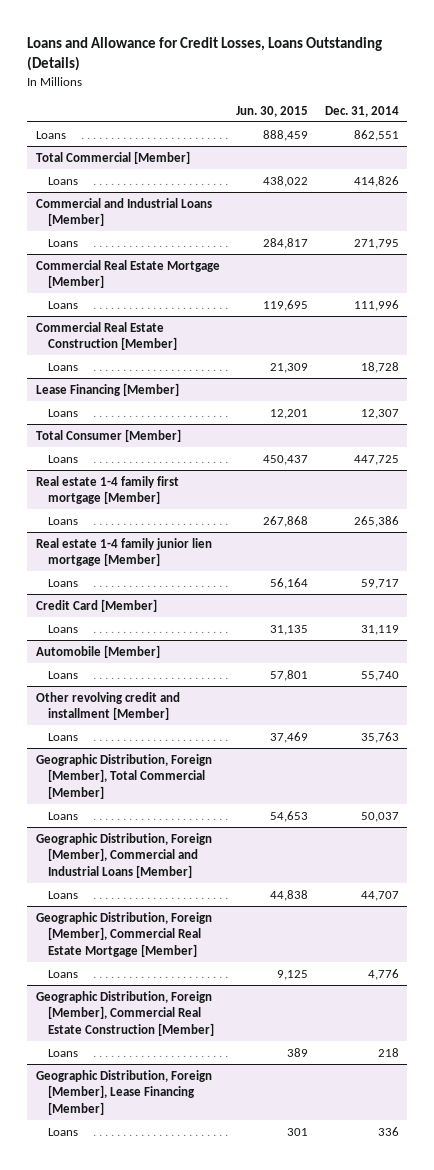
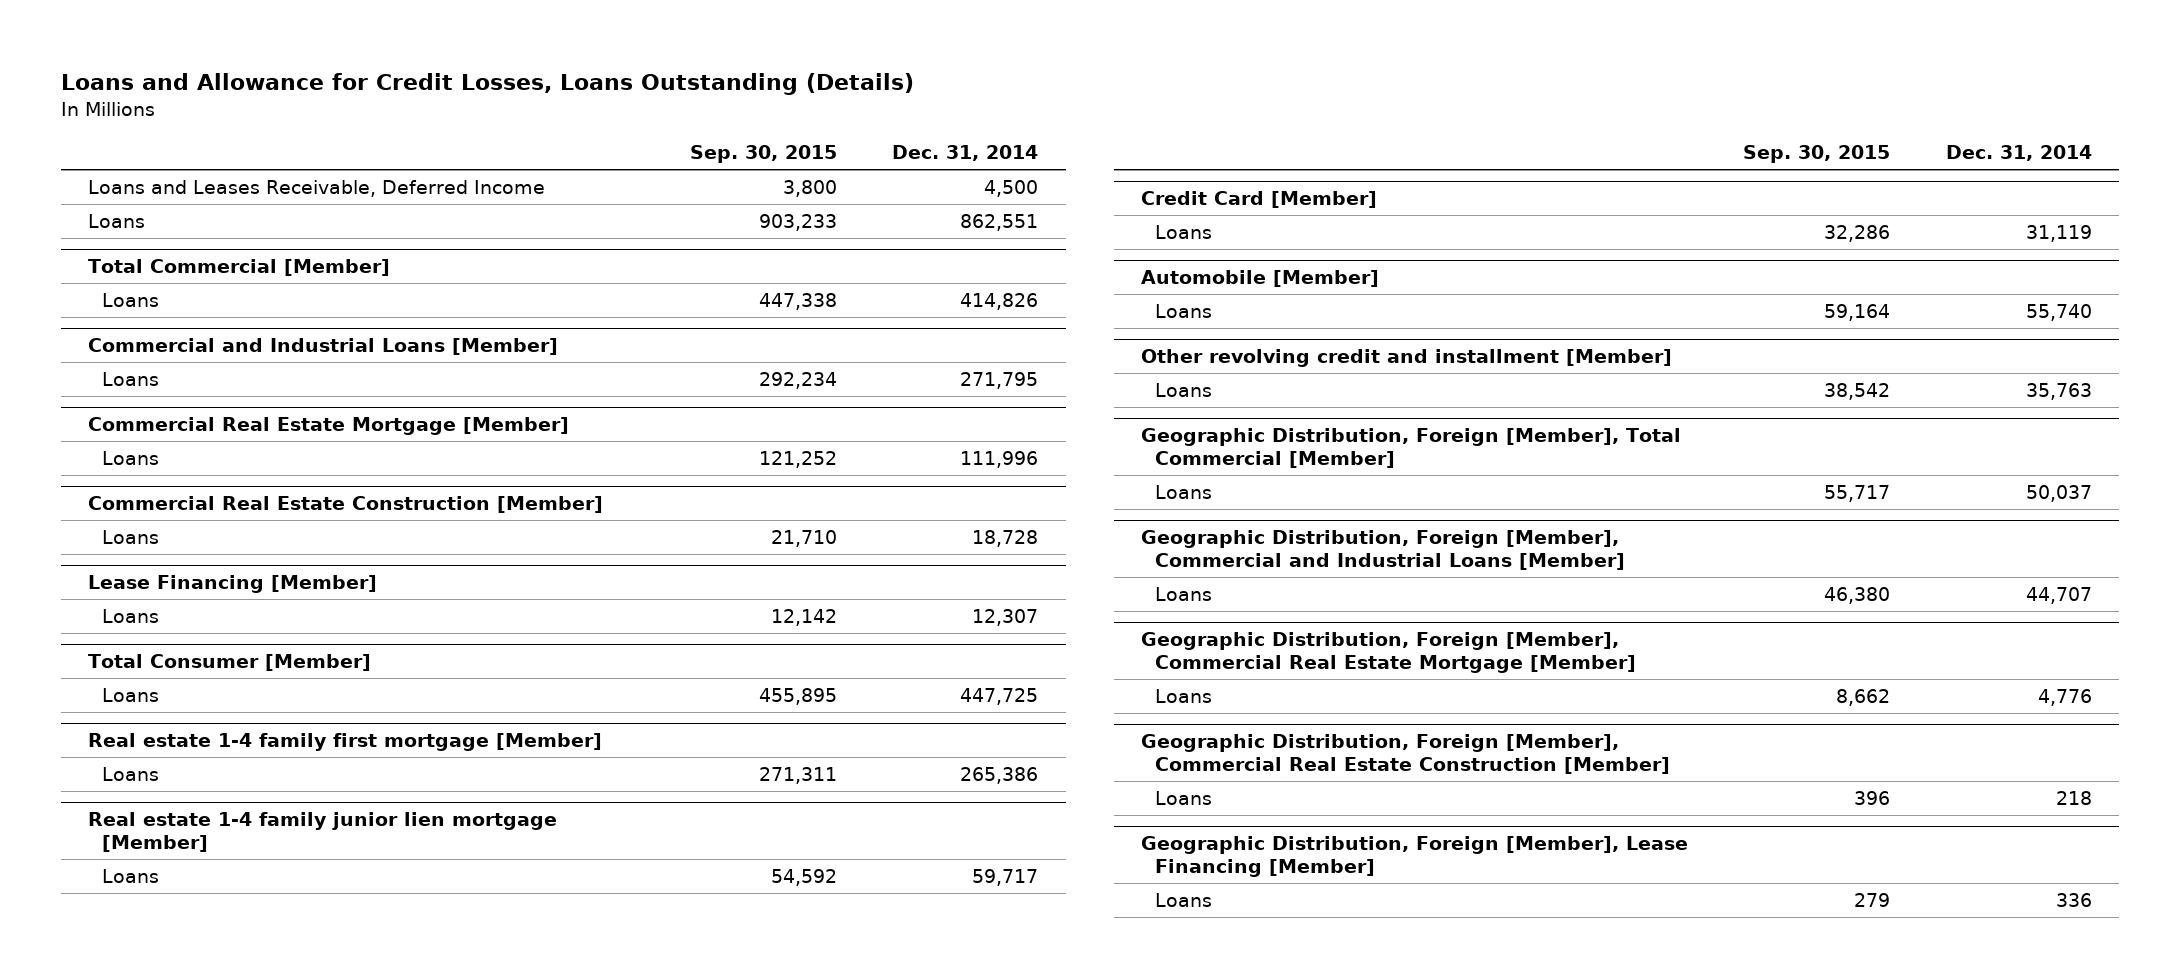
[236,105,309,117] Jun. 30, 2015 -> none
none -> [690,145,838,164] Sep. 30, 2015
none -> [88,180,546,198] Loans and Leases Receivable, Deferred Income

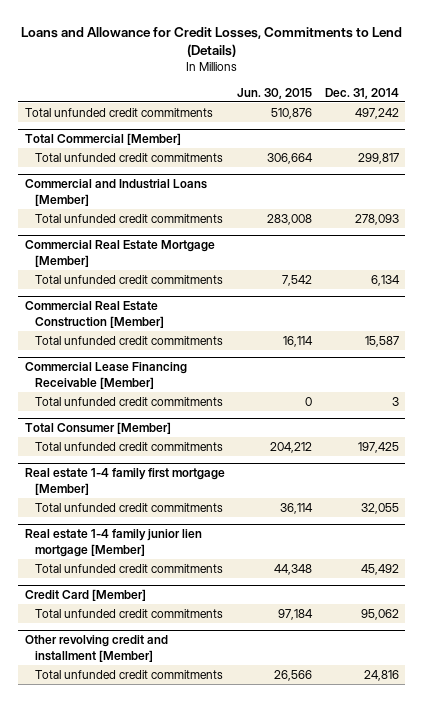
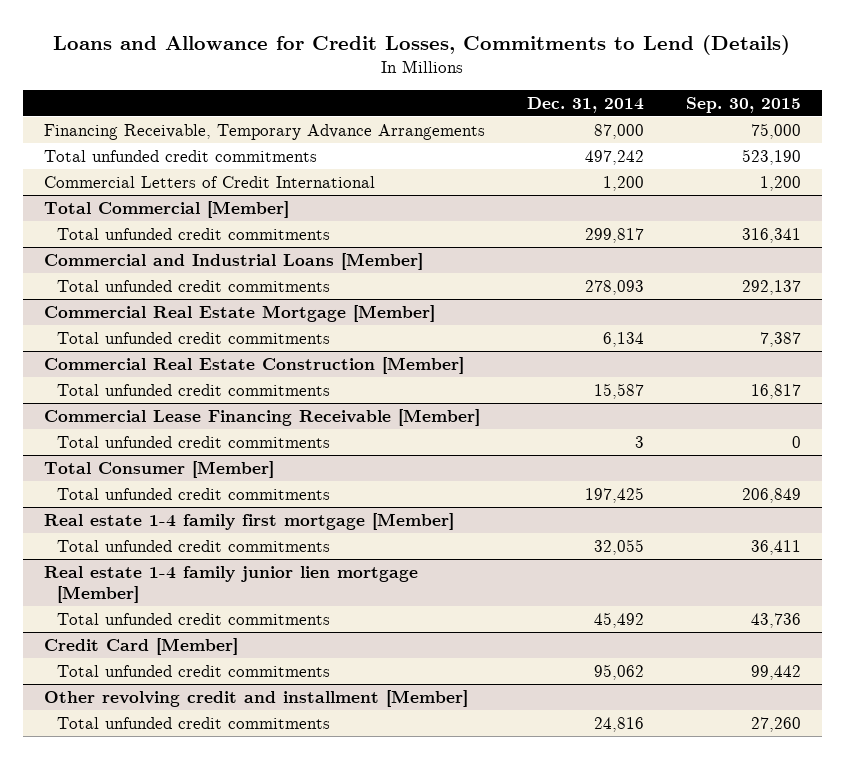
[237,87,313,99] Jun. 30, 2015 -> none
none -> [685,96,801,113] Sep. 30, 2015
none -> [44,123,486,140] Financing Receivable, Temporary Advance Arrangements
none -> [44,175,376,188] Commercial Letters of Credit International

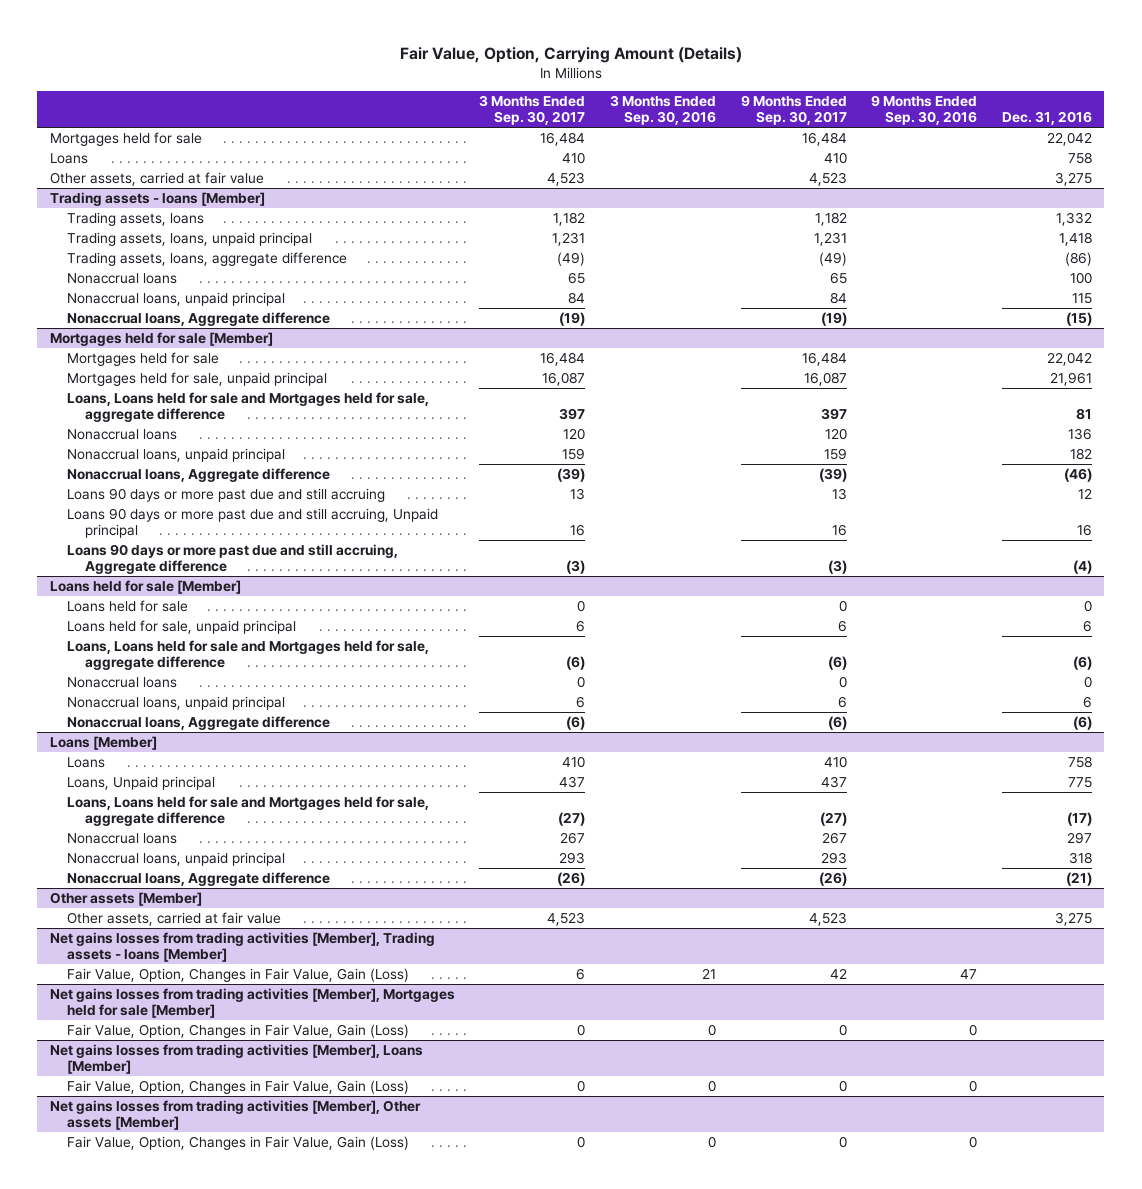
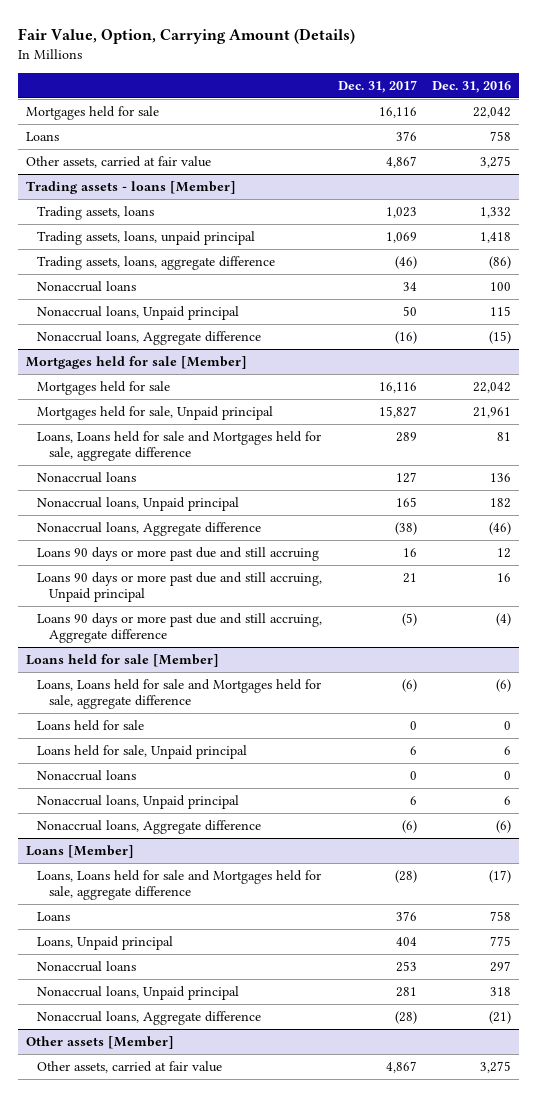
[479,95,586,126] 3 Months Ended Sep. 30, 2017 -> none
[609,95,716,126] 3 Months Ended Sep. 30, 2016 -> none
[740,95,847,126] 9 Months Ended Sep. 30, 2017 -> none
[871,95,978,126] 9 Months Ended Sep. 30, 2016 -> none
none -> [337,79,417,93] Dec. 31, 2017
[67,291,286,306] Nonaccrual loans, unpaid principal -> [37,306,240,321] Nonaccrual loans, Unpaid principal
[67,371,328,386] Mortgages held for sale, unpaid principal -> [37,406,274,421] Mortgages held for sale, Unpaid principal
[67,447,286,462] Nonaccrual loans, unpaid principal -> [37,497,240,512] Nonaccrual loans, Unpaid principal
[67,619,297,634] Loans held for sale, unpaid principal -> none
[67,599,189,612] Loans held for sale -> [37,720,145,732] Loans held for sale
none -> [37,745,248,760] Loans held for sale, Unpaid principal
[67,695,286,710] Nonaccrual loans, unpaid principal -> [37,795,240,810] Nonaccrual loans, Unpaid principal
[67,795,430,826] Loans, Loans held for sale and Mortgages held for sale, aggregate difference -> [37,870,322,901] Loans, Loans held for sale and Mortgages held for sale, aggregate difference
[67,851,286,866] Nonaccrual loans, unpaid principal -> [37,986,240,1001] Nonaccrual loans, Unpaid principal
[49,931,435,962] Net gains losses from trading activities [Member], Trading assets - loans [Member] -> none
[67,967,410,982] Fair Value, Option, Changes in Fair Value, Gain (Loss) -> none
[49,987,455,1018] Net gains losses from trading activities [Member], Mortgages held for sale [Member] -> none
[67,1023,410,1038] Fair Value, Option, Changes in Fair Value, Gain (Loss) -> none
[49,1043,423,1074] Net gains losses from trading activities [Member], Loans [Member] -> none
[67,1079,410,1094] Fair Value, Option, Changes in Fair Value, Gain (Loss) -> none
[49,1099,421,1130] Net gains losses from trading activities [Member], Other assets [Member] -> none
[67,1135,410,1150] Fair Value, Option, Changes in Fair Value, Gain (Loss) -> none

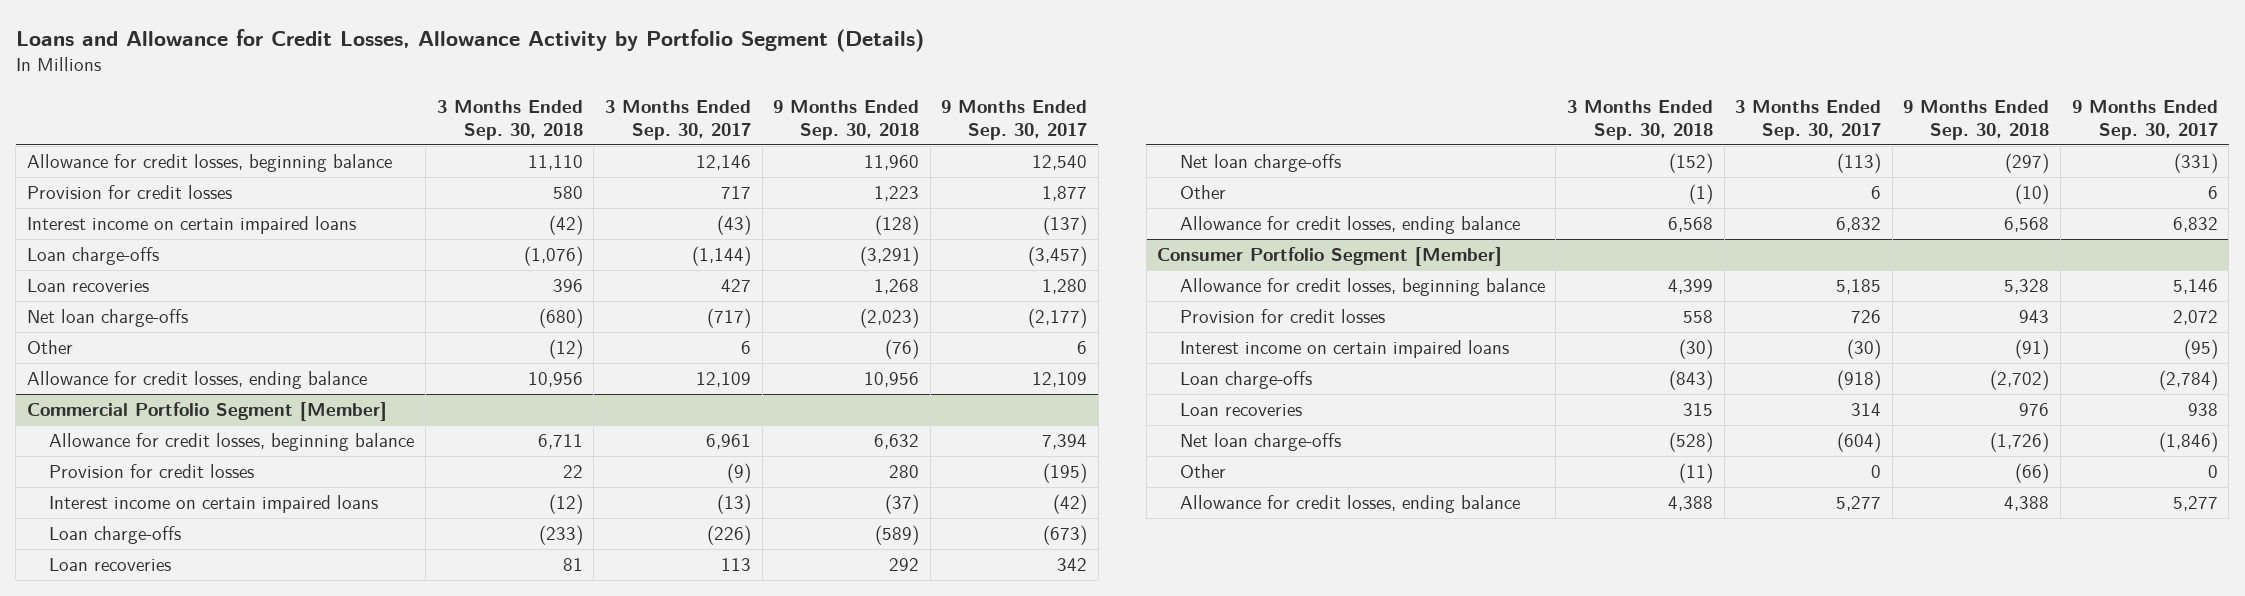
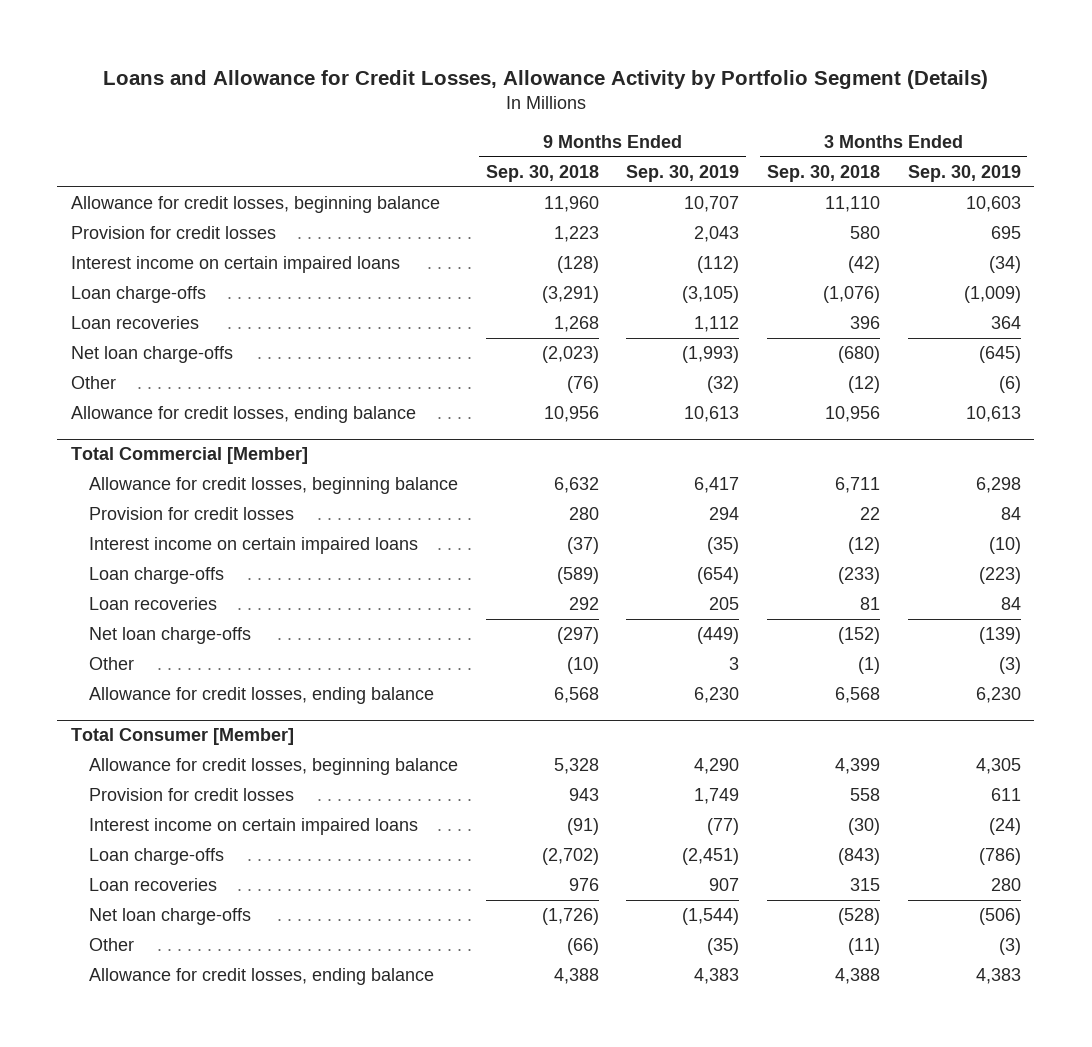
[604,99,751,140] 3 Months Ended Sep. 30, 2017 -> none
[941,99,1088,140] 9 Months Ended Sep. 30, 2017 -> none
none -> [626,164,740,182] Sep. 30, 2019
none -> [907,164,1021,182] Sep. 30, 2019
[27,402,388,422] Commercial Portfolio Segment [Member] -> [71,447,309,465] Total Commercial [Member]
[1157,247,1503,267] Consumer Portfolio Segment [Member] -> [71,728,295,746] Total Consumer [Member]

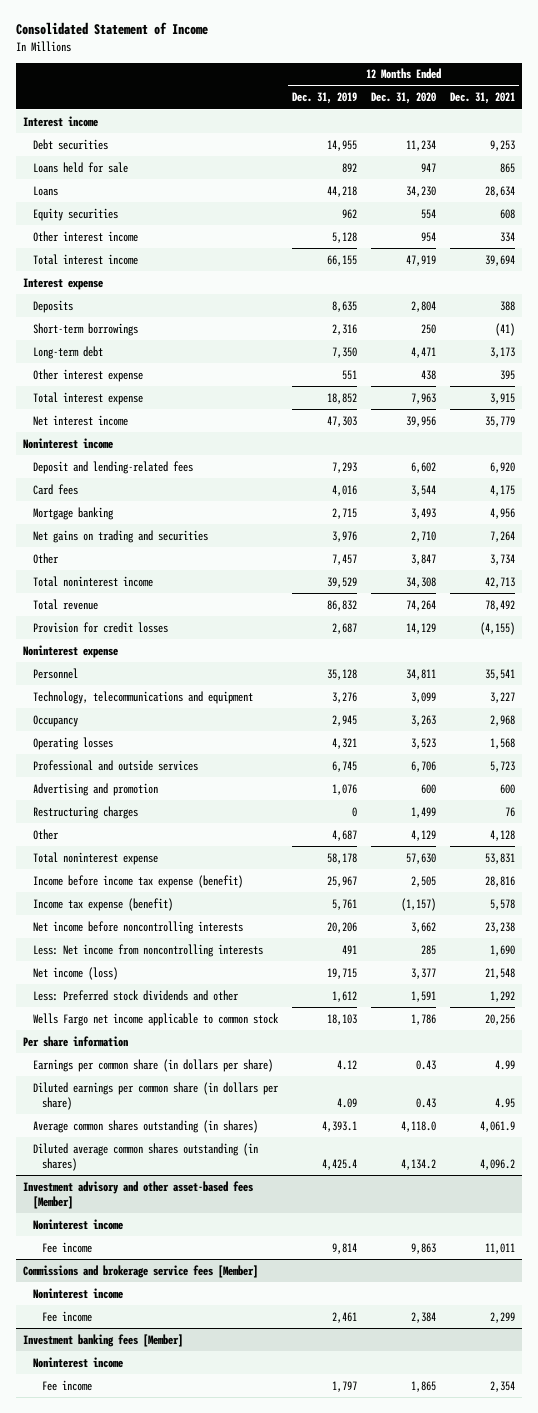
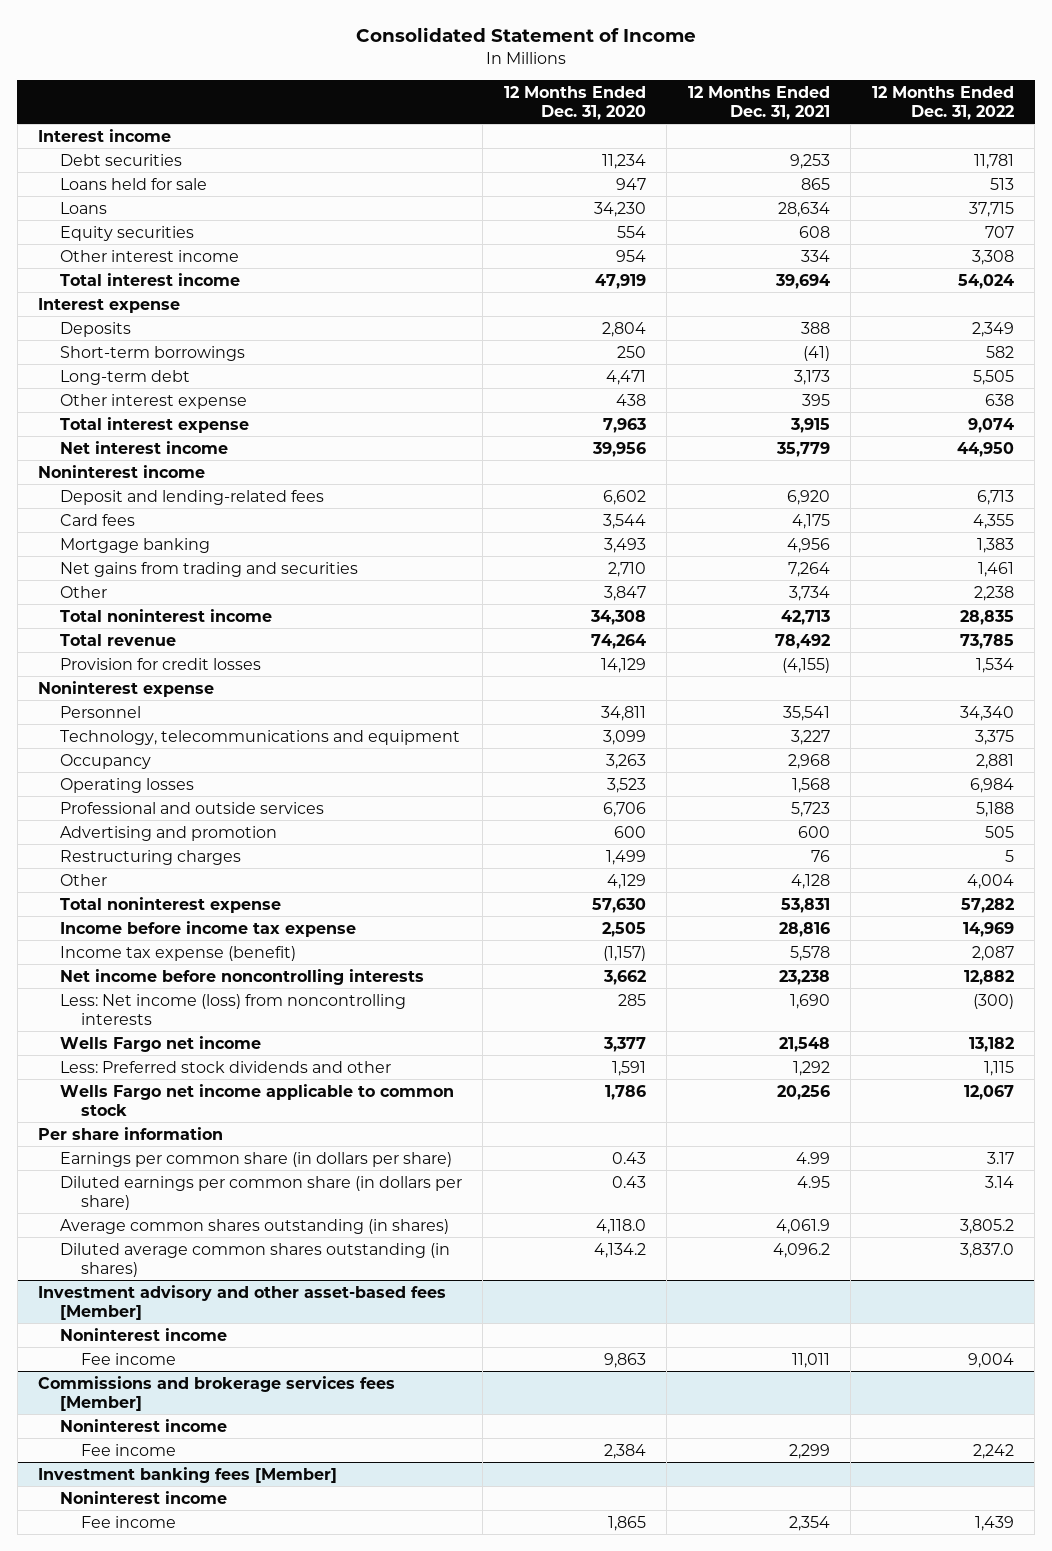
[291,92,357,105] Dec. 31, 2019 -> none
none -> [871,85,1014,121] 12 Months Ended Dec. 31, 2022
[32,529,208,543] Net gains on trading and securities -> [59,561,358,577] Net gains from trading and securities
[32,874,243,888] Income before income tax expense (benefit) -> [59,920,356,937] Income before income tax expense
[32,943,263,957] Less: Net income from noncontrolling interests -> [59,993,406,1025] Less: Net income (loss) from noncontrolling interests
[32,966,118,980] Net income (loss) -> [59,1035,261,1052] Wells Fargo net income
[22,1264,258,1278] Commissions and brokerage service fees [Member] -> [38,1375,396,1411] Commissions and brokerage services fees [Member]

